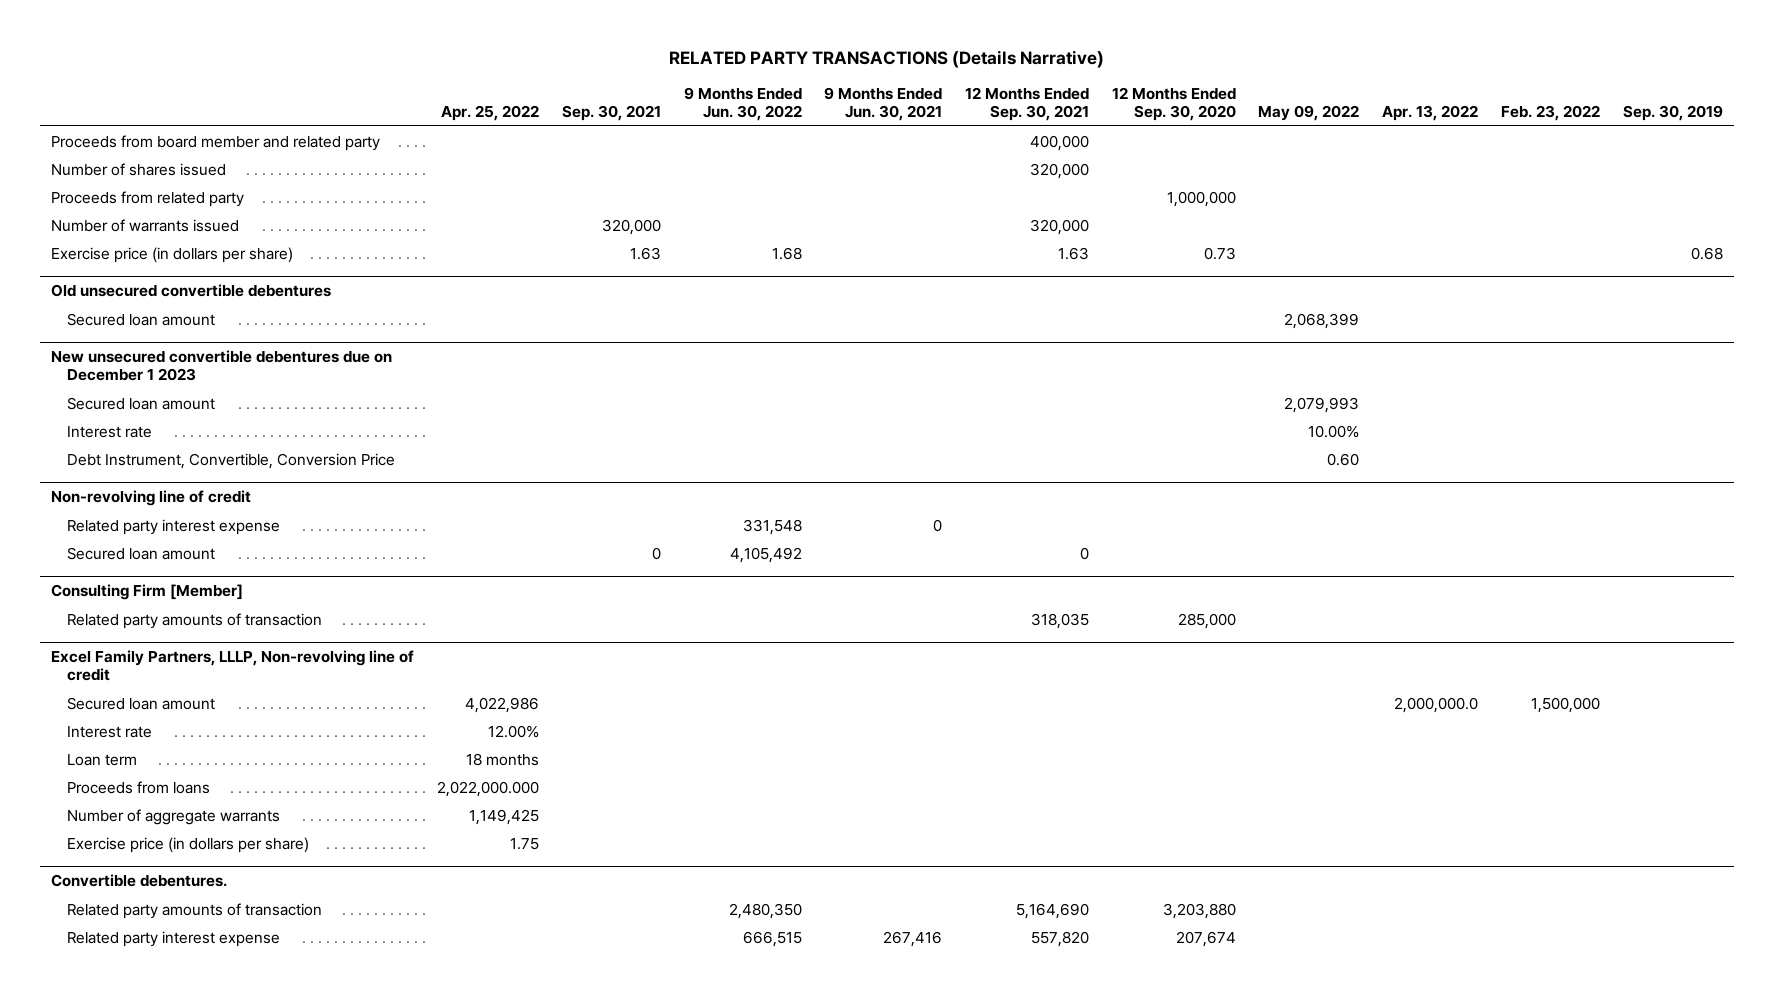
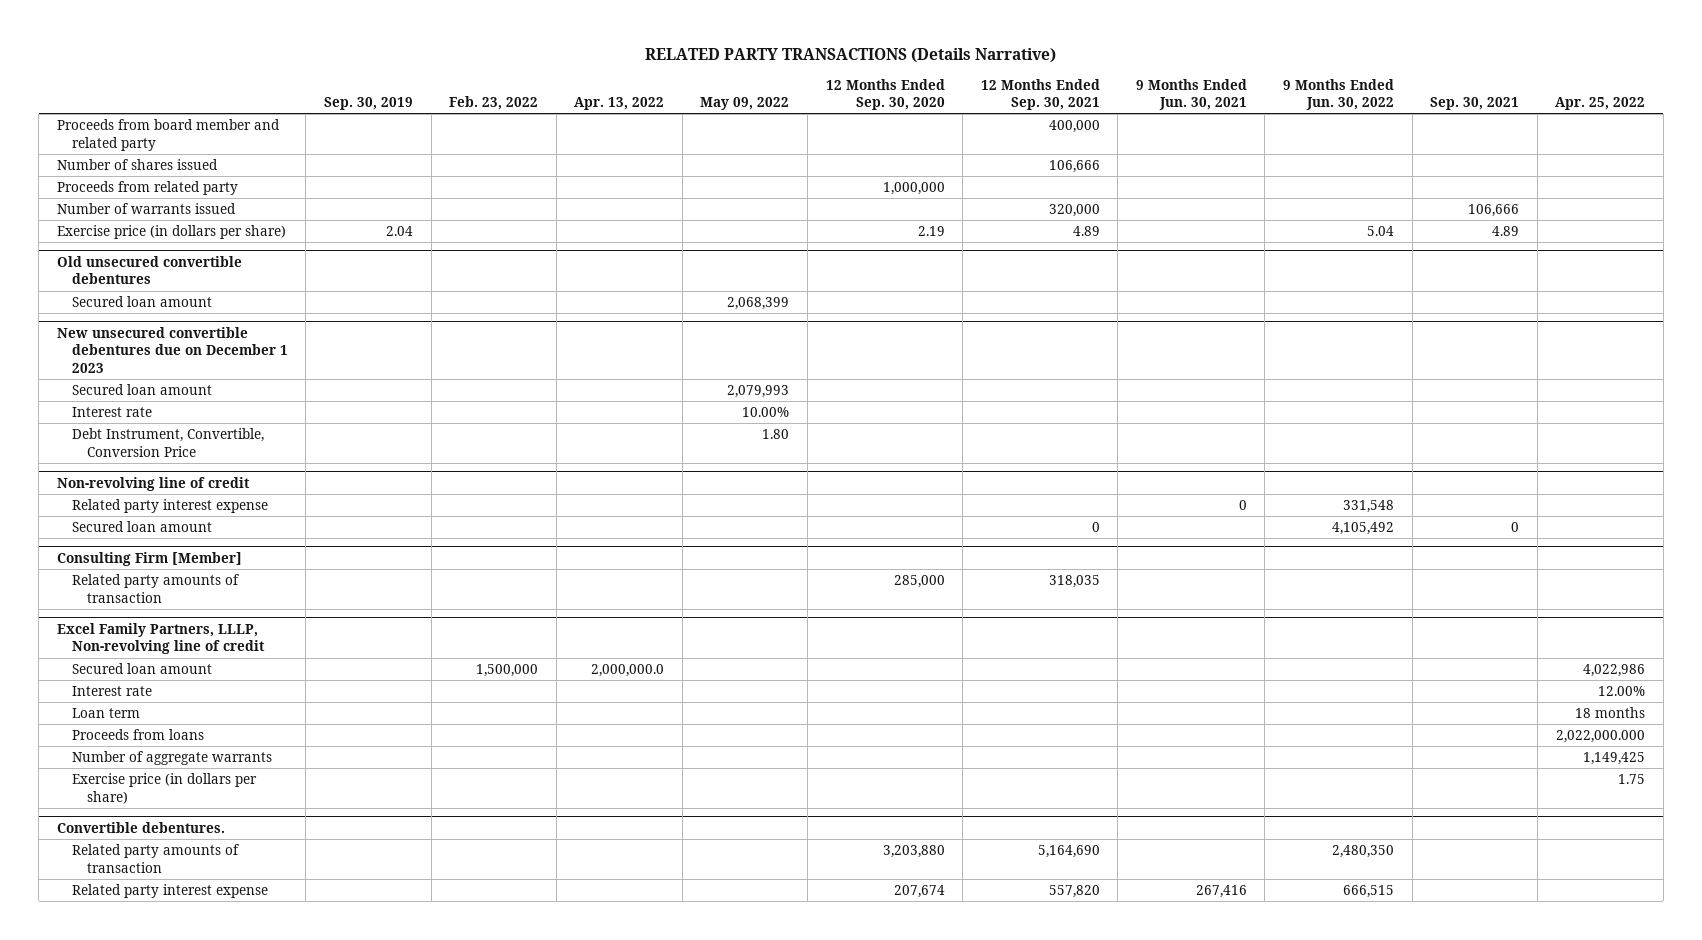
[1030,162,1090,179] 320,000 -> [1048,160,1100,174] 106,666
[601,218,661,235] 320,000 -> [1468,204,1520,218] 106,666
[629,246,661,260] 1.63 -> [1492,226,1520,237] 4.89
[771,246,802,260] 1.68 -> [1366,226,1394,237] 5.04
[1058,246,1090,260] 1.63 -> [1072,226,1100,237] 4.89
[1203,246,1236,260] 0.73 -> [917,226,945,237] 2.19
[1690,246,1723,260] 0.68 -> [386,226,414,237] 2.04
[1327,452,1360,466] 0.60 -> [762,429,790,440] 1.80

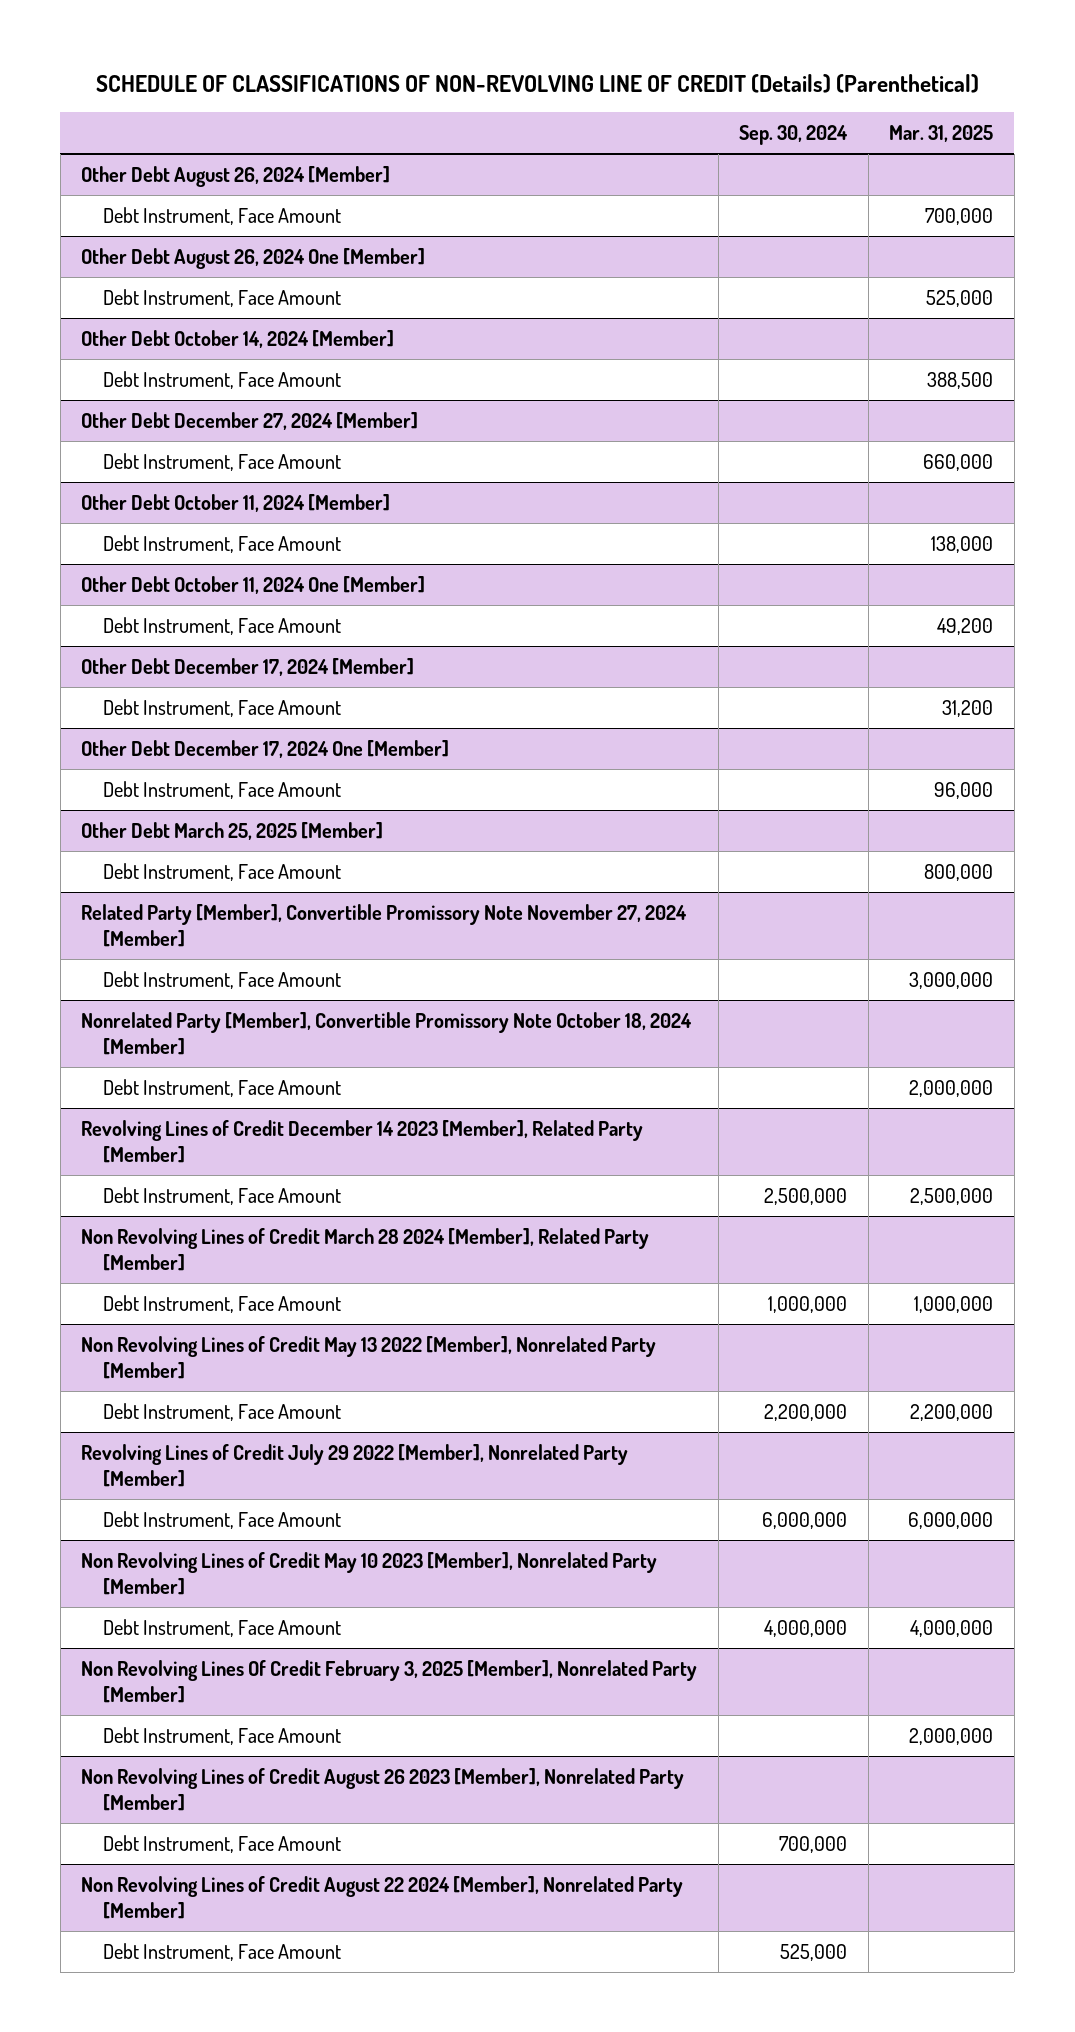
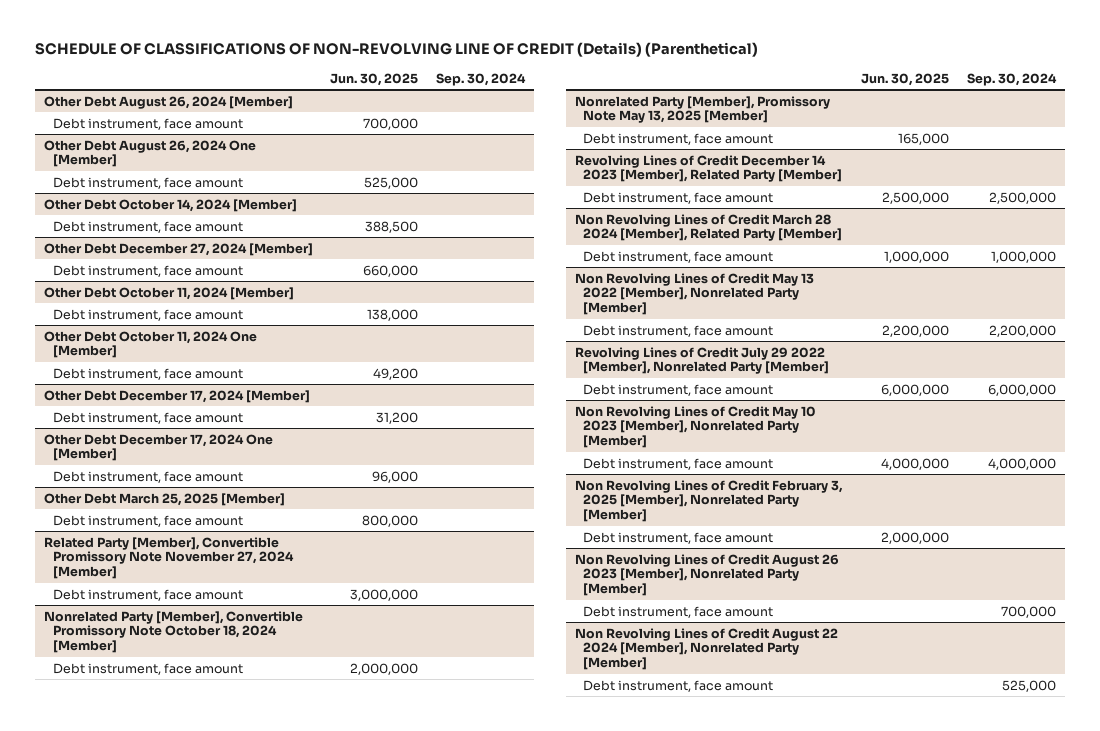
[889,124,994,142] Mar. 31, 2025 -> none
none -> [330,72,419,86] Jun. 30, 2025
[103,206,342,225] Debt Instrument, Face Amount -> [52,117,243,130] Debt instrument, face amount
[103,288,342,307] Debt Instrument, Face Amount -> [52,176,243,189] Debt instrument, face amount
[103,370,342,389] Debt Instrument, Face Amount -> [52,220,243,233] Debt instrument, face amount
[103,452,342,471] Debt Instrument, Face Amount -> [52,264,243,277] Debt instrument, face amount
[103,534,342,553] Debt Instrument, Face Amount -> [52,308,243,321] Debt instrument, face amount
[103,616,342,635] Debt Instrument, Face Amount -> [52,367,243,380] Debt instrument, face amount
[103,698,342,717] Debt Instrument, Face Amount -> [52,411,243,424] Debt instrument, face amount
[103,780,342,799] Debt Instrument, Face Amount -> [52,470,243,483] Debt instrument, face amount
[103,862,342,881] Debt Instrument, Face Amount -> [52,514,243,527] Debt instrument, face amount
[103,970,342,989] Debt Instrument, Face Amount -> [52,588,243,601] Debt instrument, face amount
[103,1078,342,1097] Debt Instrument, Face Amount -> [52,662,243,675] Debt instrument, face amount
none -> [574,95,830,124] Nonrelated Party [Member], Promissory Note May 13, 2025 [Member]
none -> [583,132,774,145] Debt instrument, face amount
[103,1186,342,1205] Debt Instrument, Face Amount -> [583,191,774,204] Debt instrument, face amount
[103,1294,342,1313] Debt Instrument, Face Amount -> [583,250,774,263] Debt instrument, face amount
[103,1402,342,1421] Debt Instrument, Face Amount -> [583,324,774,337] Debt instrument, face amount
[103,1510,342,1529] Debt Instrument, Face Amount -> [583,383,774,396] Debt instrument, face amount
[103,1618,342,1637] Debt Instrument, Face Amount -> [583,457,774,470] Debt instrument, face amount
[81,1659,698,1703] Non Revolving Lines Of Credit February 3, 2025 [Member], Nonrelated Party [Member] -> [574,479,843,523] Non Revolving Lines of Credit February 3, 2025 [Member], Nonrelated Party [Member]
[103,1726,342,1745] Debt Instrument, Face Amount -> [583,531,774,544] Debt instrument, face amount
[103,1834,342,1853] Debt Instrument, Face Amount -> [583,605,774,618] Debt instrument, face amount
[103,1942,342,1961] Debt Instrument, Face Amount -> [583,679,774,692] Debt instrument, face amount

